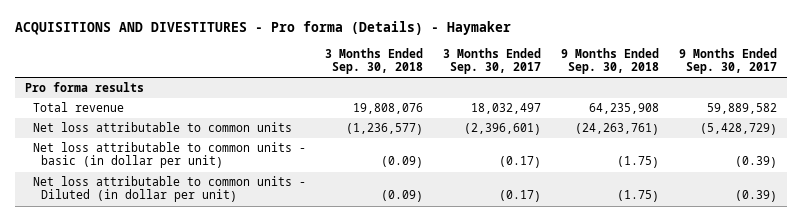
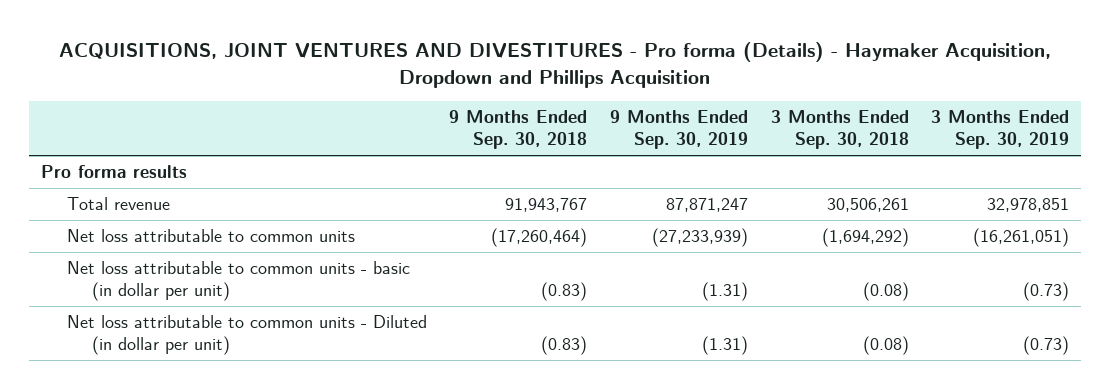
[14,21,511,36] ACQUISITIONS AND DIVESTITURES - Pro forma (Details) - Haymaker -> [59,41,1052,88] ACQUISITIONS, JOINT VENTURES AND DIVESTITURES - Pro forma (Details) - Haymaker Acquisition, Dropdown and Phillips Acquisition
[443,47,542,74] 3 Months Ended Sep. 30, 2017 -> none
[678,47,777,74] 9 Months Ended Sep. 30, 2017 -> none
none -> [609,110,748,150] 9 Months Ended Sep. 30, 2019
none -> [931,110,1070,150] 3 Months Ended Sep. 30, 2019
[353,103,424,115] 19,808,076 -> [826,198,909,213] 30,506,261
[589,103,660,115] 64,235,908 -> [505,198,588,213] 91,943,767
[346,123,424,136] (1,236,577) -> [821,228,909,248] (1,694,292)
[575,123,660,136] (24,263,761) -> [491,228,588,248] (17,260,464)
[381,156,424,169] (0.09) -> [862,281,909,301] (0.08)
[617,156,660,169] (1.75) -> [541,281,588,301] (0.83)
[381,190,424,203] (0.09) -> [862,335,909,355] (0.08)
[617,190,660,203] (1.75) -> [541,335,588,355] (0.83)

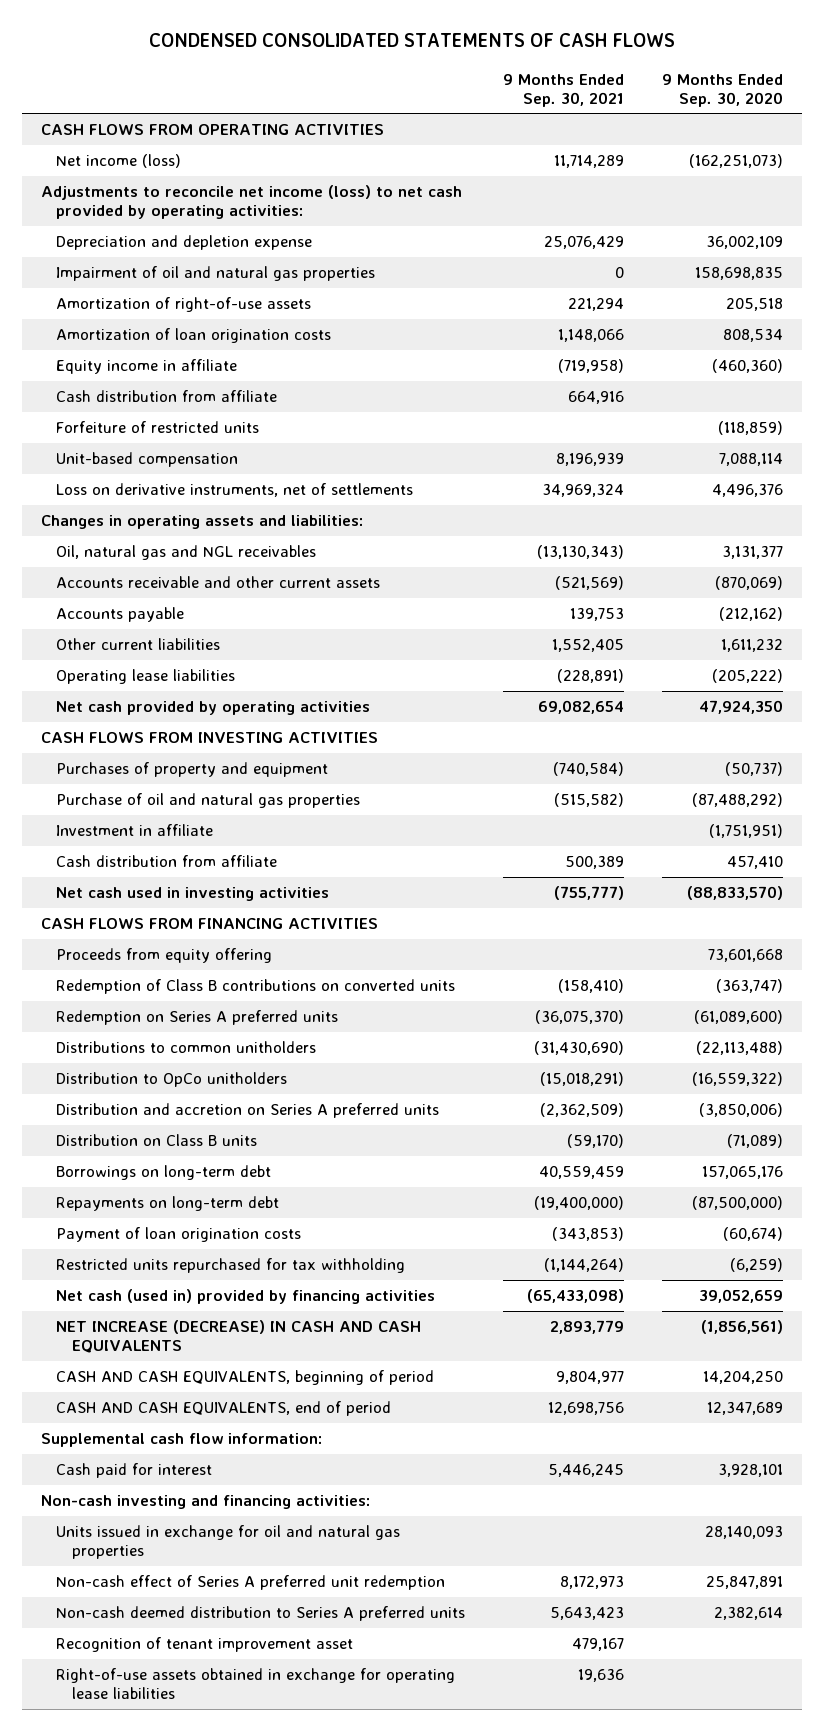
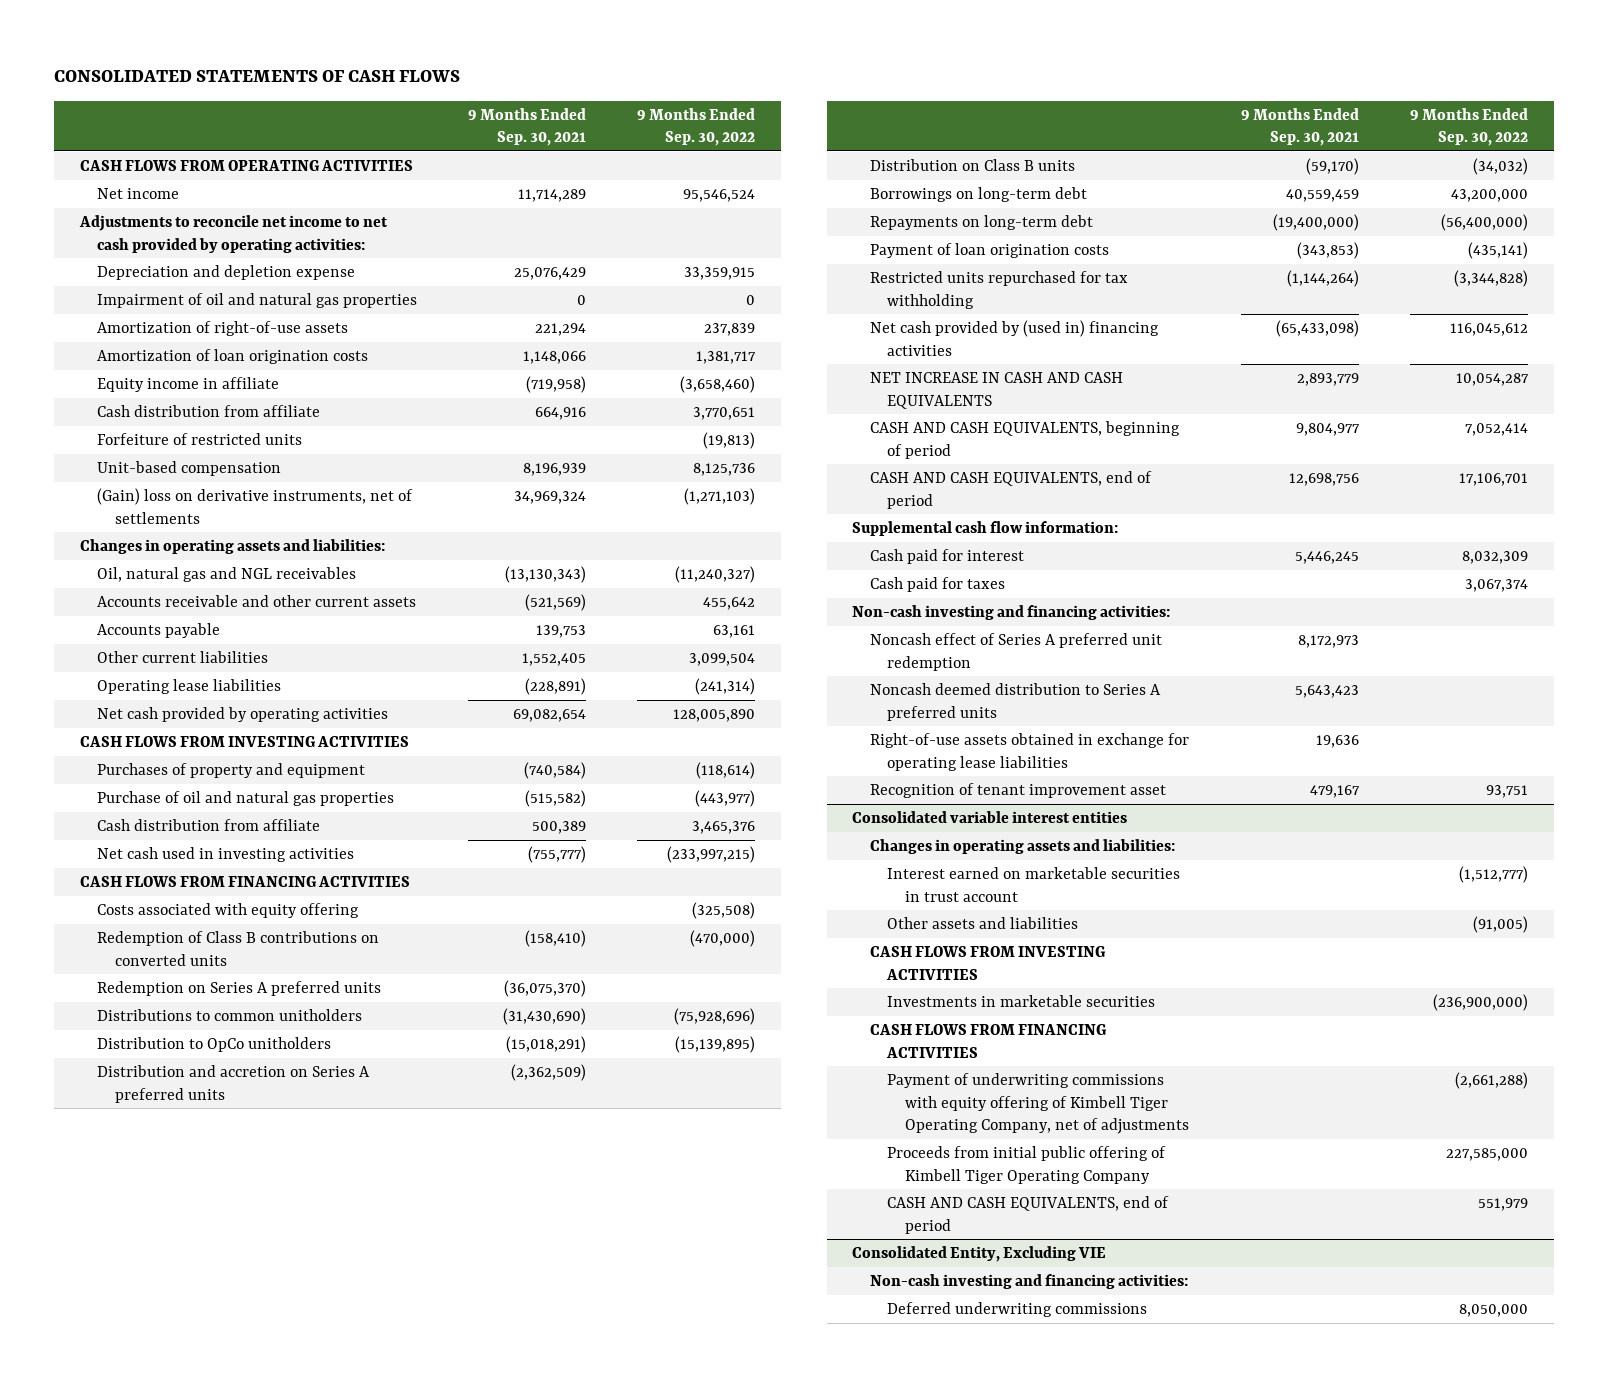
[148,33,675,48] CONDENSED CONSOLIDATED STATEMENTS OF CASH FLOWS -> [53,70,460,83] CONSOLIDATED STATEMENTS OF CASH FLOWS
[661,73,783,107] 9 Months Ended Sep. 30, 2020 -> none
none -> [637,107,756,147] 9 Months Ended Sep. 30, 2022
[56,153,182,168] Net income (loss) -> [97,188,180,200] Net income
[40,184,462,219] Adjustments to reconcile net income (loss) to net cash provided by operating activities: -> [78,215,388,253] Adjustments to reconcile net income to net cash provided by operating activities:
[56,482,414,497] Loss on derivative instruments, net of settlements -> [97,488,414,524] (Gain) loss on derivative instruments, net of settlements
[56,823,214,836] Investment in affiliate -> none
[56,947,273,963] Proceeds from equity offering -> [97,903,360,919] Costs associated with equity offering
[56,1288,436,1304] Net cash (used in) provided by financing activities -> [869,320,1159,356] Net cash provided by (used in) financing activities
[56,1319,422,1353] NET INCREASE (DECREASE) IN CASH AND CASH EQUIVALENTS -> [869,372,1123,409] NET INCREASE IN CASH AND CASH EQUIVALENTS
none -> [869,577,1005,593] Cash paid for taxes
[56,1524,401,1559] Units issued in exchange for oil and natural gas properties -> none
[56,1574,446,1590] Non-cash effect of Series A preferred unit redemption -> [869,633,1162,671] Noncash effect of Series A preferred unit redemption
[56,1605,466,1621] Non-cash deemed distribution to Series A preferred units -> [869,683,1161,721] Noncash deemed distribution to Series A preferred units
[56,1636,354,1652] Recognition of tenant improvement asset -> [869,783,1166,799] Recognition of tenant improvement asset
none -> [852,811,1128,824] Consolidated variable interest entities
none -> [869,839,1175,855] Changes in operating assets and liabilities:
none -> [887,867,1181,902] Interest earned on marketable securities in trust account
none -> [887,917,1079,930] Other assets and liabilities
none -> [869,946,1106,980] CASH FLOWS FROM INVESTING ACTIVITIES
none -> [887,995,1156,1008] Investments in marketable securities
none -> [869,1024,1107,1058] CASH FLOWS FROM FINANCING ACTIVITIES
none -> [887,1073,1190,1135] Payment of underwriting commissions with equity offering of Kimbell Tiger Operating Company, net of adjustments
none -> [887,1146,1167,1184] Proceeds from initial public offering of Kimbell Tiger Operating Company
none -> [887,1196,1170,1234] CASH AND CASH EQUIVALENTS, end of period
none -> [852,1246,1107,1263] Consolidated Entity, Excluding VIE
none -> [869,1274,1188,1290] Non-cash investing and financing activities:
none -> [887,1302,1148,1318] Deferred underwriting commissions

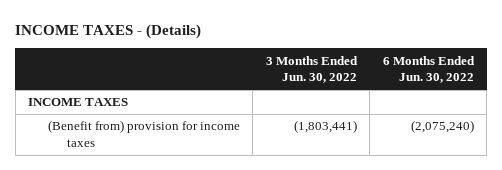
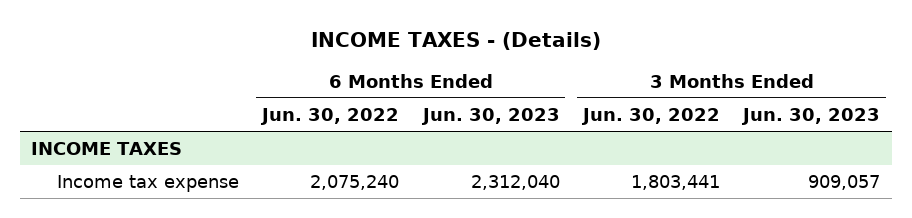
none -> [420,107,560,125] Jun. 30, 2023
none -> [741,107,881,125] Jun. 30, 2023
[47,120,240,147] (Benefit from) provision for income taxes -> [56,175,239,193] Income tax expense
[293,120,357,134] (1,803,441) -> [630,175,720,191] 1,803,441
[410,120,474,134] (2,075,240) -> [310,175,400,191] 2,075,240

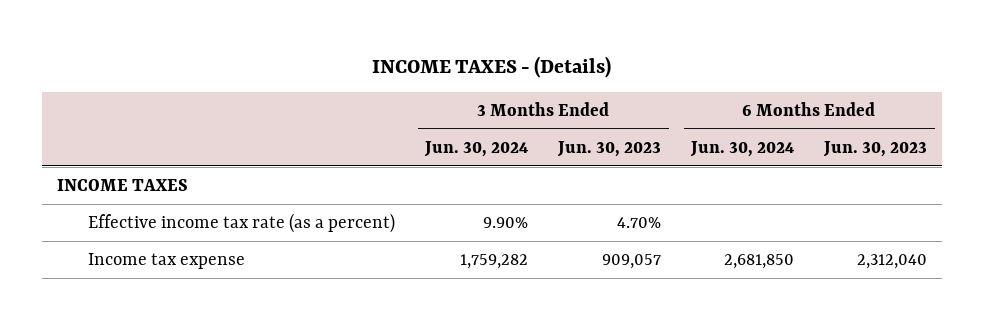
[260,107,400,125] Jun. 30, 2022 -> none
[580,107,720,125] Jun. 30, 2022 -> none
none -> [424,140,529,157] Jun. 30, 2024
none -> [690,140,795,157] Jun. 30, 2024
none -> [88,212,396,233] Effective income tax rate (as a percent)

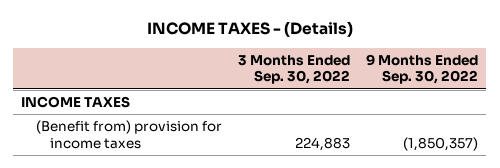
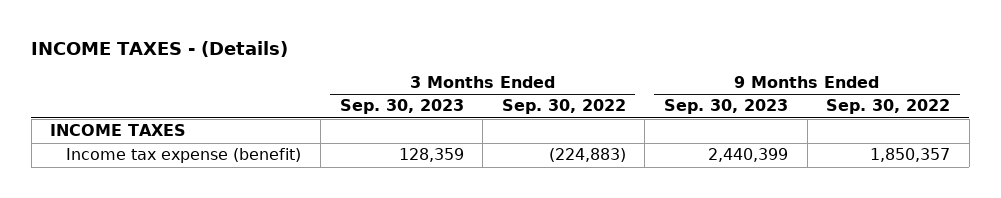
none -> [339,99,464,115] Sep. 30, 2023
none -> [664,99,789,115] Sep. 30, 2023
[35,120,222,149] (Benefit from) provision for income taxes -> [66,148,302,164] Income tax expense (benefit)
[294,136,350,151] 224,883 -> [548,148,626,163] (224,883)
[403,136,479,151] (1,850,357) -> [870,148,951,163] 1,850,357

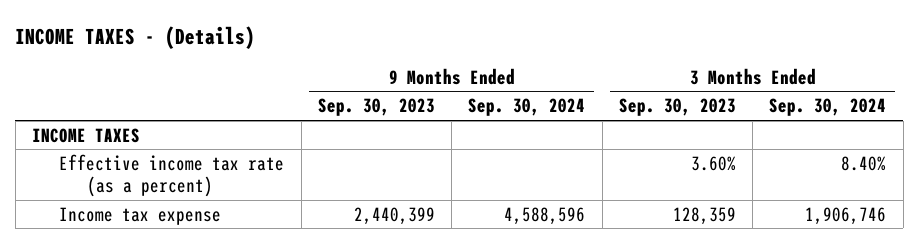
[501,99,626,115] Sep. 30, 2022 -> none
[826,99,951,115] Sep. 30, 2022 -> none
none -> [468,98,586,117] Sep. 30, 2024
none -> [769,98,887,117] Sep. 30, 2024
none -> [59,153,285,198] Effective income tax rate (as a percent)
[66,148,302,164] Income tax expense (benefit) -> [59,206,222,225] Income tax expense

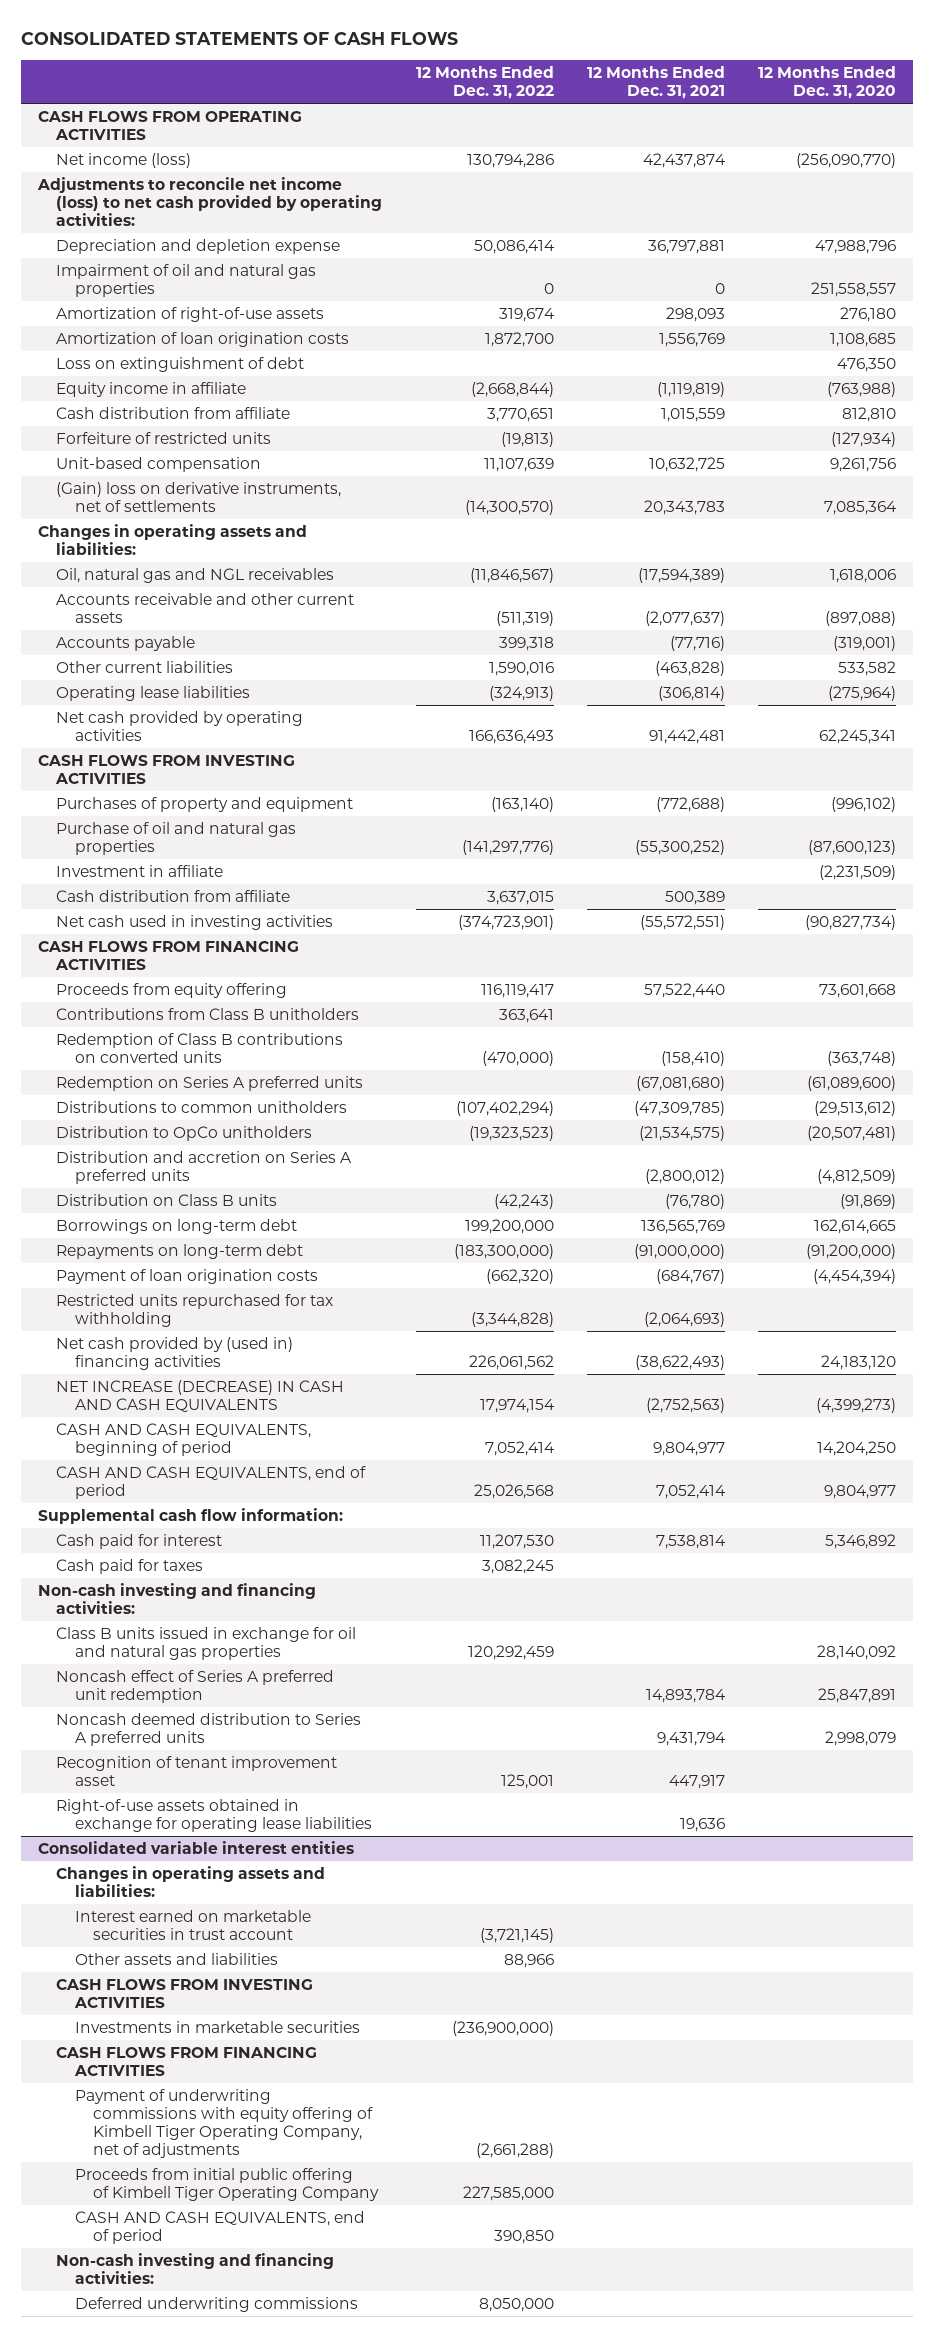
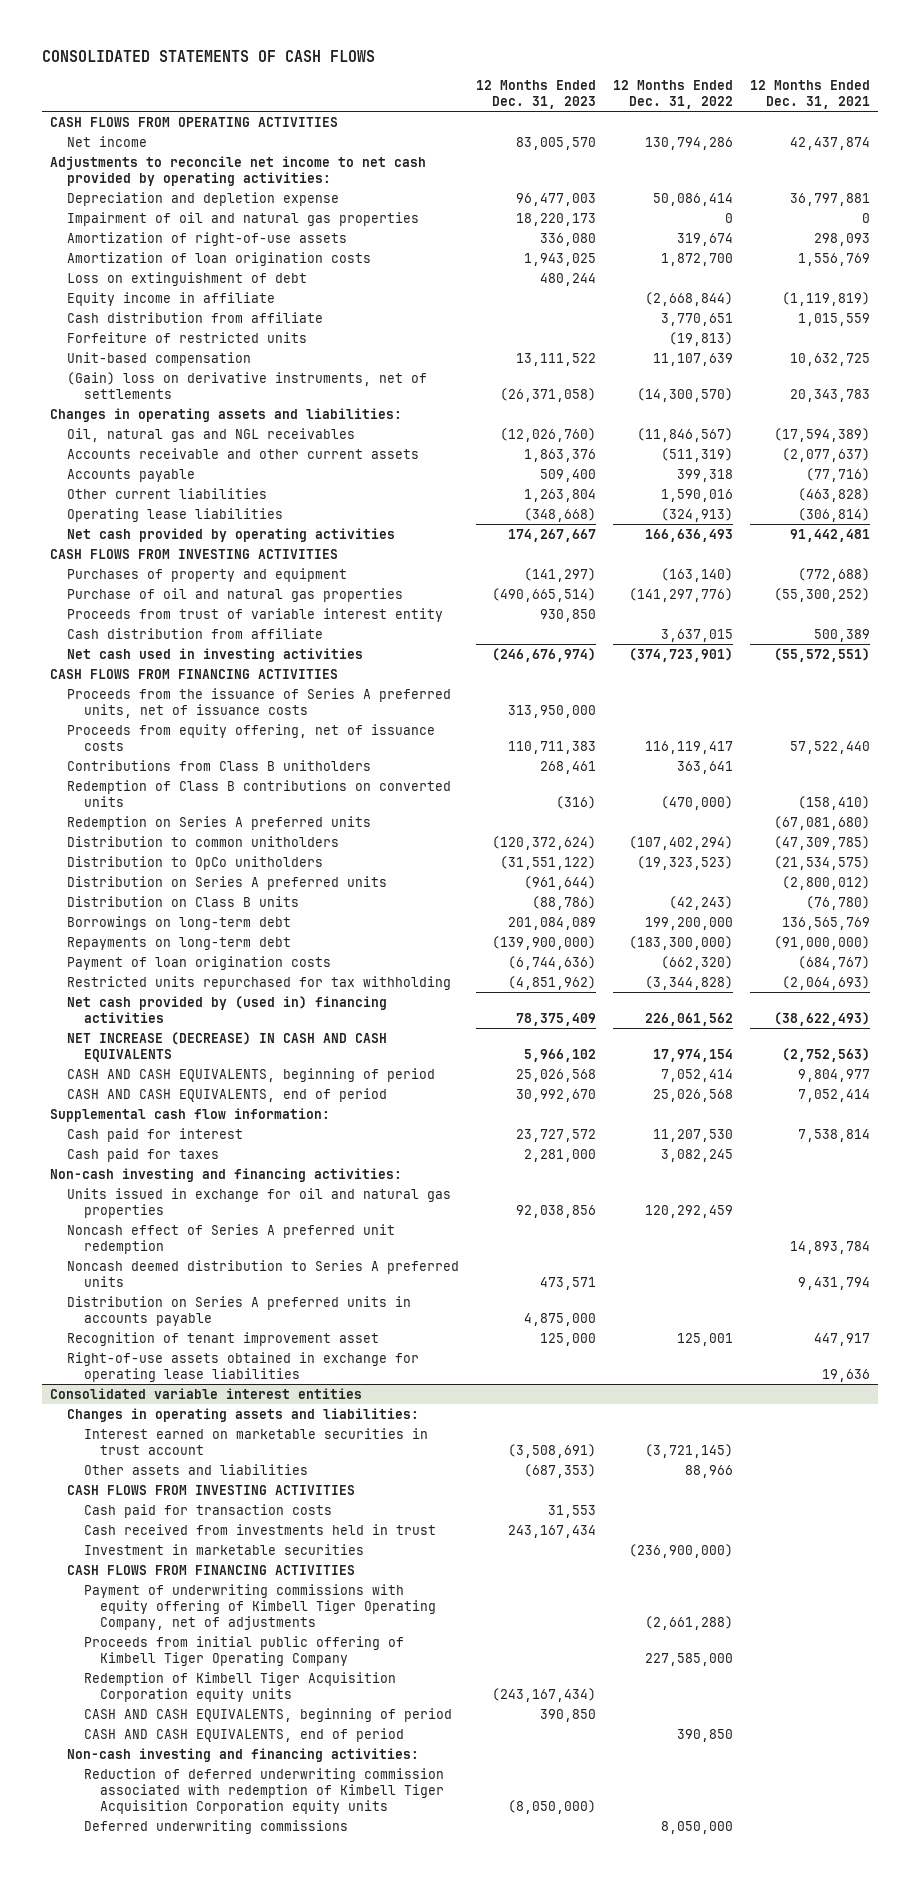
[758,66,897,100] 12 Months Ended Dec. 31, 2020 -> none
none -> [475,80,596,109] 12 Months Ended Dec. 31, 2023
[56,152,192,168] Net income (loss) -> [66,135,147,147] Net income
[36,176,383,226] Adjustments to reconcile net income (loss) to net cash provided by operating activities: -> [50,155,427,186] Adjustments to reconcile net income to net cash provided by operating activities:
[56,864,224,877] Investment in affiliate -> none
none -> [66,607,443,622] Proceeds from trust of variable interest entity
none -> [66,687,451,718] Proceeds from the issuance of Series A preferred units, net of issuance costs
[56,982,288,998] Proceeds from equity offering -> [66,723,435,751] Proceeds from equity offering, net of issuance costs
[56,1100,348,1113] Distributions to common unitholders -> [66,835,339,847] Distribution to common unitholders
[56,1150,353,1184] Distribution and accretion on Series A preferred units -> [66,875,387,890] Distribution on Series A preferred units
[56,1626,357,1660] Class B units issued in exchange for oil and natural gas properties -> [66,1187,451,1218] Units issued in exchange for oil and natural gas properties
none -> [66,1295,411,1326] Distribution on Series A preferred units in accounts payable
none -> [83,1503,332,1518] Cash paid for transaction costs
none -> [83,1523,436,1535] Cash received from investments held in trust
[74,2020,360,2033] Investments in marketable securities -> [83,1543,364,1555] Investment in marketable securities
none -> [83,1671,396,1702] Redemption of Kimbell Tiger Acquisition Corporation equity units
none -> [83,1707,452,1722] CASH AND CASH EQUIVALENTS, beginning of period
none -> [83,1767,445,1814] Reduction of deferred underwriting commission associated with redemption of Kimbell Tiger Acquisition Corporation equity units

